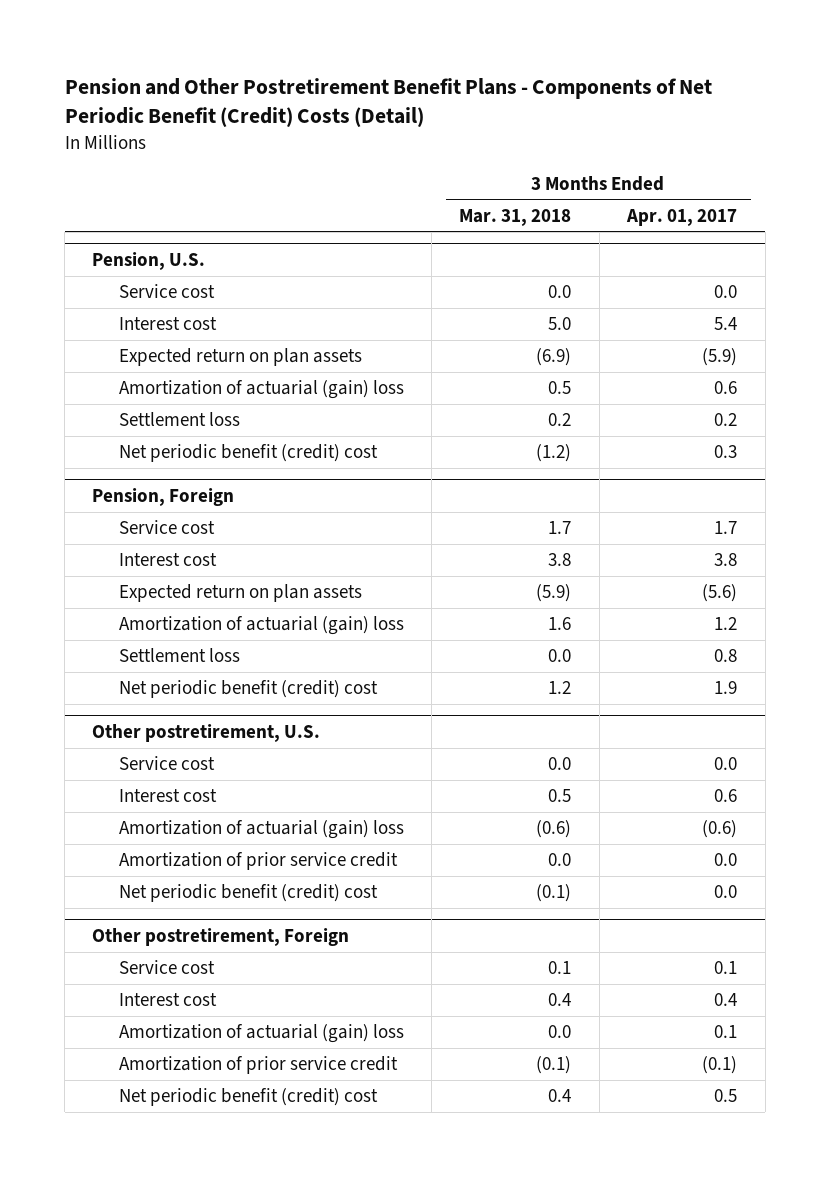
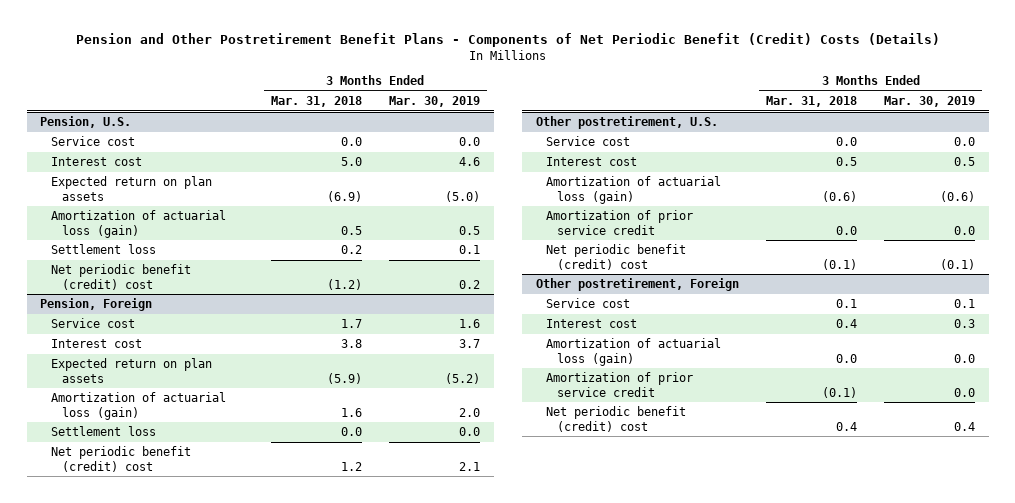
[64,77,712,128] Pension and Other Postretirement Benefit Plans - Components of Net Periodic Benefit (Credit) Costs (Detail) -> [75,33,940,48] Pension and Other Postretirement Benefit Plans - Components of Net Periodic Benefit (Credit) Costs (Details)
[626,208,738,226] Apr. 01, 2017 -> none
none -> [388,95,480,107] Mar. 30, 2019
[118,380,404,400] Amortization of actuarial (gain) loss -> [50,210,226,238] Amortization of actuarial loss (gain)
[118,616,404,636] Amortization of actuarial (gain) loss -> [50,392,226,420] Amortization of actuarial loss (gain)
[118,820,404,840] Amortization of actuarial (gain) loss -> [546,176,722,204] Amortization of actuarial loss (gain)
[118,1024,404,1044] Amortization of actuarial (gain) loss -> [546,338,722,366] Amortization of actuarial loss (gain)

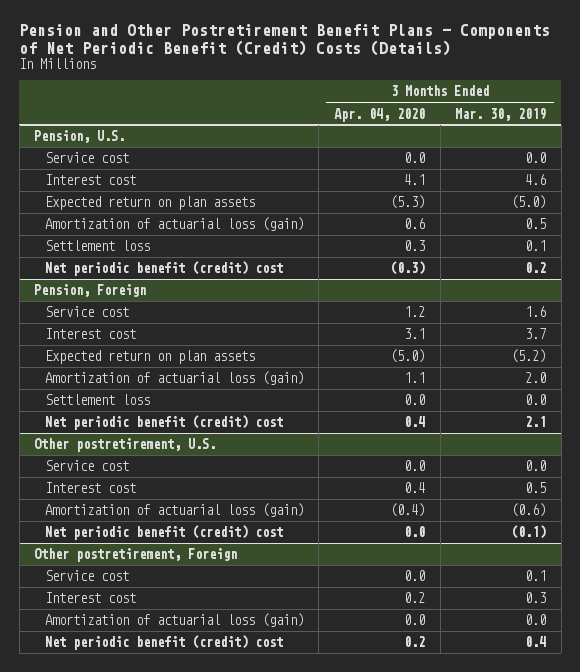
[270,95,362,107] Mar. 31, 2018 -> none
none -> [334,107,426,122] Apr. 04, 2020
[546,210,694,235] Amortization of prior service credit -> none
[546,372,694,397] Amortization of prior service credit -> none

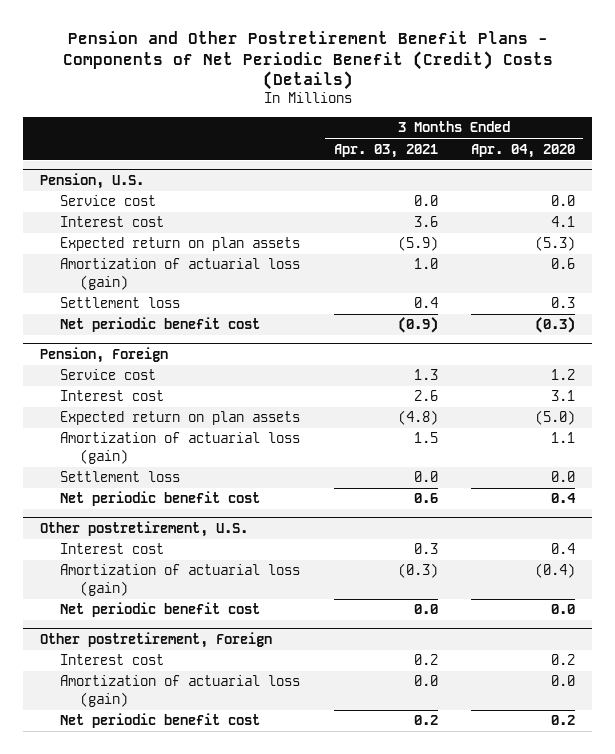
[455,107,547,121] Mar. 30, 2019 -> none
none -> [333,143,438,158] Apr. 03, 2021
[44,261,283,277] Net periodic benefit (credit) cost -> [60,317,261,333] Net periodic benefit cost
[44,415,283,431] Net periodic benefit (credit) cost -> [60,491,261,507] Net periodic benefit cost
[44,460,129,472] Service cost -> none
[44,525,283,541] Net periodic benefit (credit) cost -> [60,602,261,618] Net periodic benefit cost
[44,570,129,582] Service cost -> none
[44,635,283,651] Net periodic benefit (credit) cost -> [60,713,261,729] Net periodic benefit cost

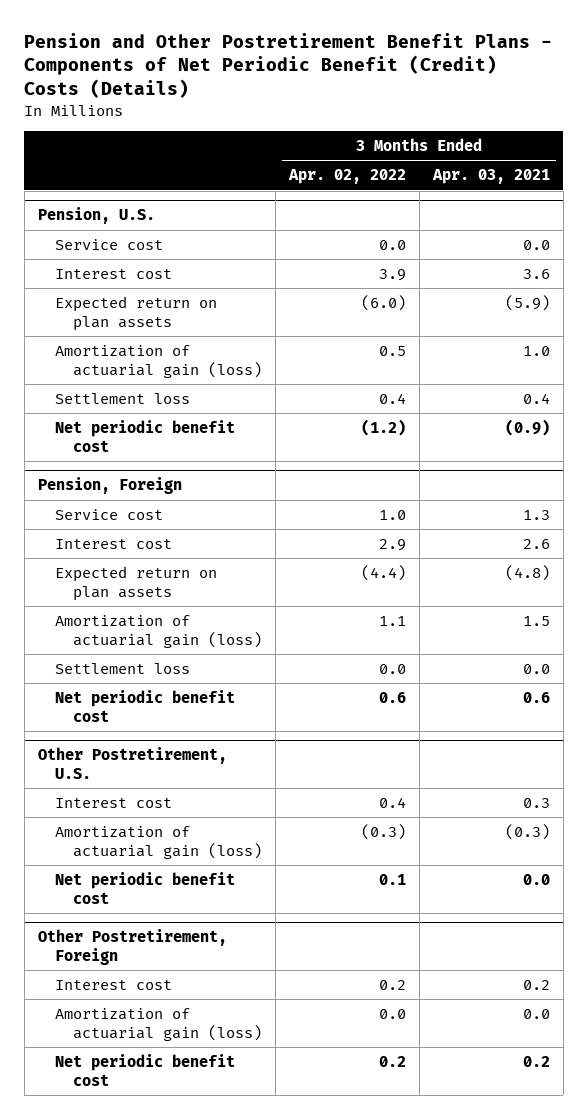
[471,143,576,158] Apr. 04, 2020 -> none
none -> [287,169,406,185] Apr. 02, 2022
[60,258,301,290] Amortization of actuarial loss (gain) -> [55,344,262,378] Amortization of actuarial gain (loss)
[60,432,301,464] Amortization of actuarial loss (gain) -> [55,614,262,648] Amortization of actuarial gain (loss)
[40,520,249,537] Other postretirement, U.S. -> [37,747,227,780] Other Postretirement, U.S.
[60,564,301,596] Amortization of actuarial loss (gain) -> [55,825,262,859] Amortization of actuarial gain (loss)
[40,631,273,648] Other postretirement, Foreign -> [37,929,227,966] Other Postretirement, Foreign
[60,675,301,707] Amortization of actuarial loss (gain) -> [55,1007,262,1041] Amortization of actuarial gain (loss)

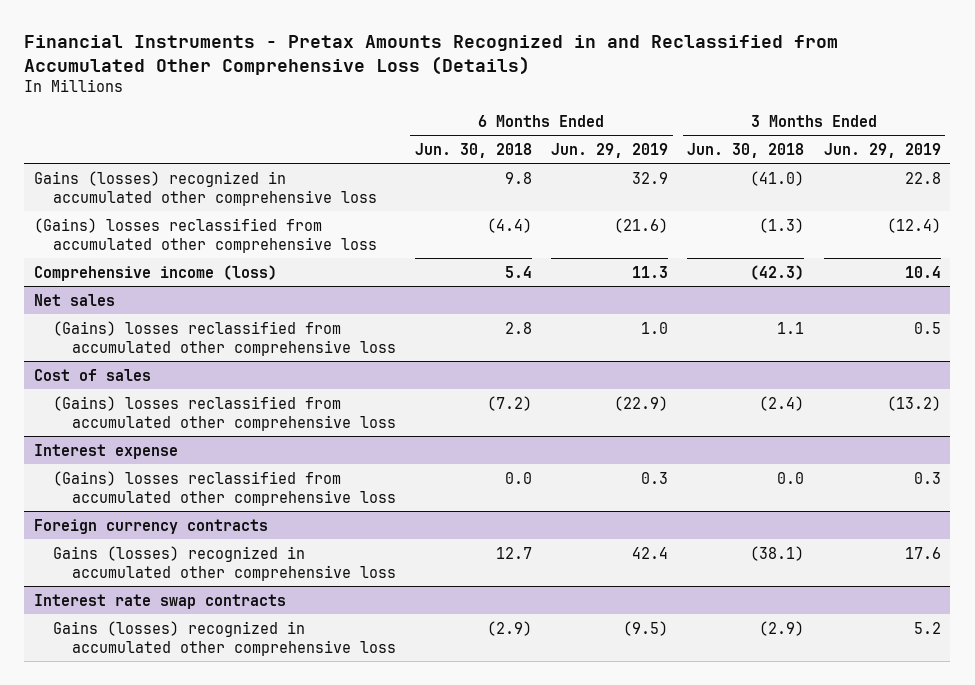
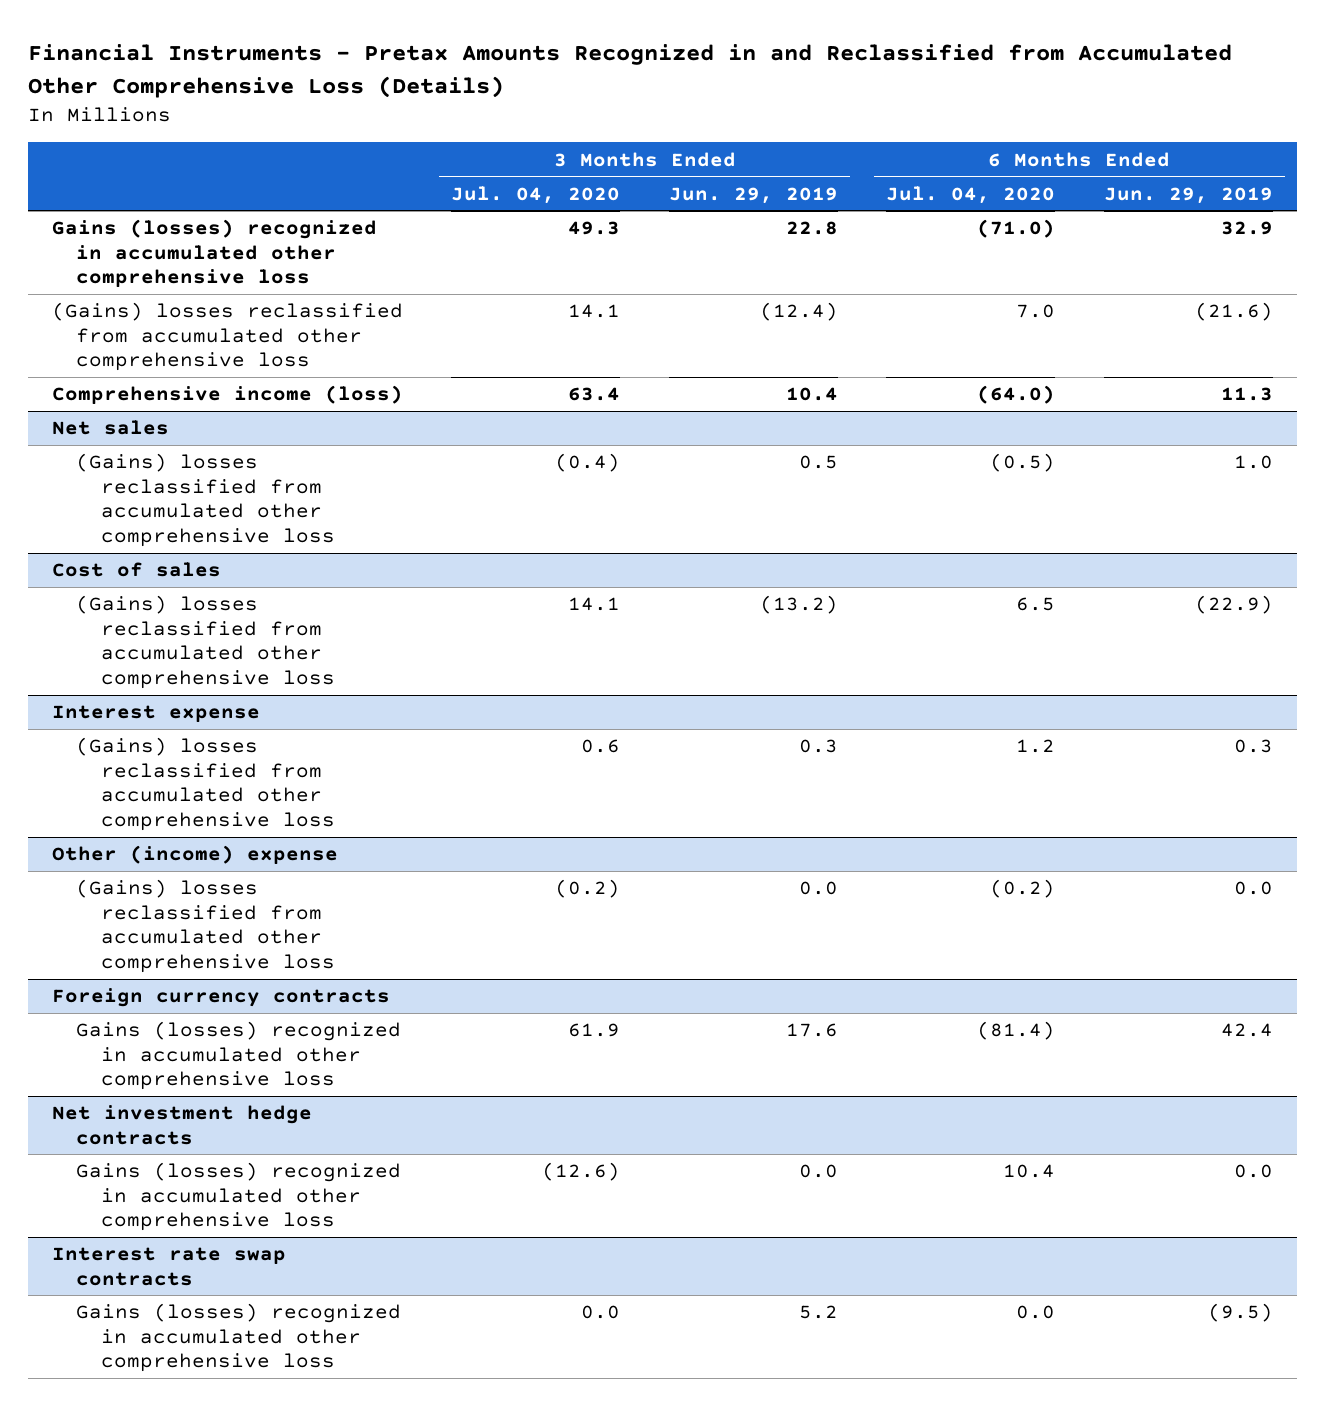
[414,142,532,158] Jun. 30, 2018 -> none
[687,142,805,158] Jun. 30, 2018 -> none
none -> [451,185,621,204] Jul. 04, 2020
none -> [886,185,1056,204] Jul. 04, 2020
none -> [51,845,338,865] Other (income) expense
none -> [76,879,335,973] (Gains) losses reclassified from accumulated other comprehensive loss
none -> [51,1105,312,1145] Net investment hedge contracts
none -> [76,1162,402,1232] Gains (losses) recognized in accumulated other comprehensive loss

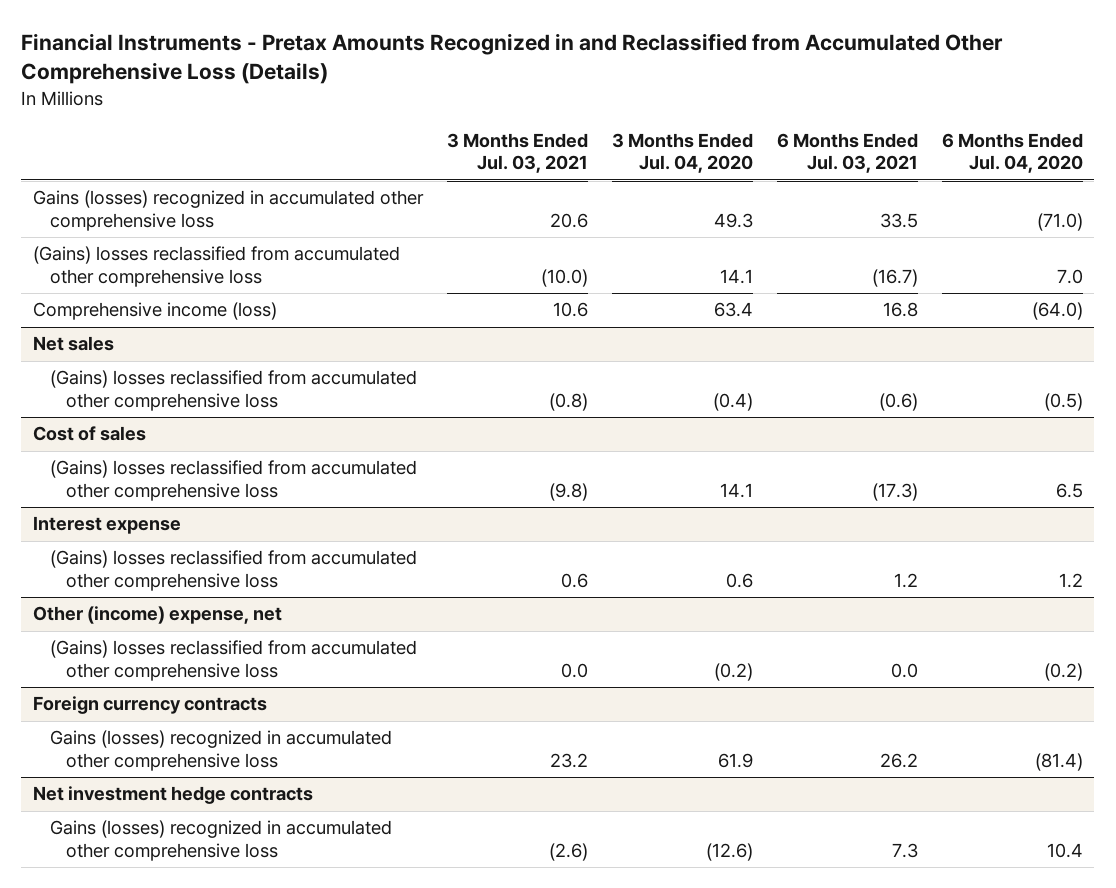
[668,186,838,204] Jun. 29, 2019 -> none
[1103,186,1273,204] Jun. 29, 2019 -> none
none -> [447,132,589,174] 3 Months Ended Jul. 03, 2021
none -> [776,132,918,174] 6 Months Ended Jul. 03, 2021
[51,845,338,865] Other (income) expense -> [33,606,283,625] Other (income) expense, net
[51,1247,286,1286] Interest rate swap contracts -> none
[76,1303,402,1373] Gains (losses) recognized in accumulated other comprehensive loss -> none

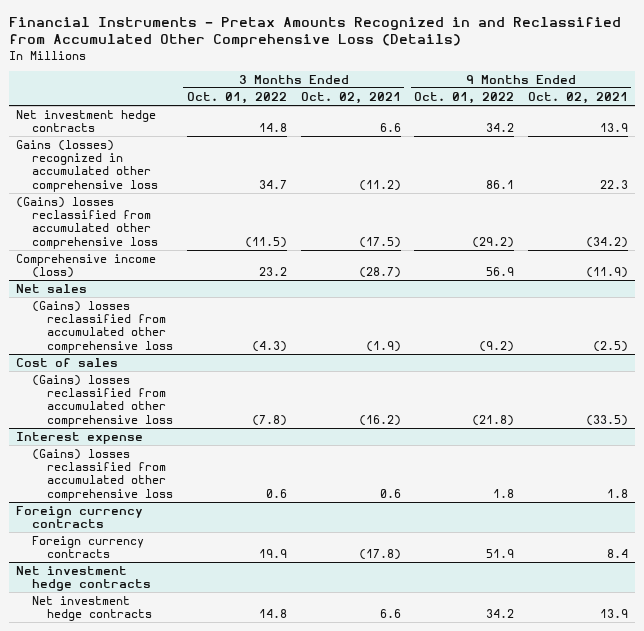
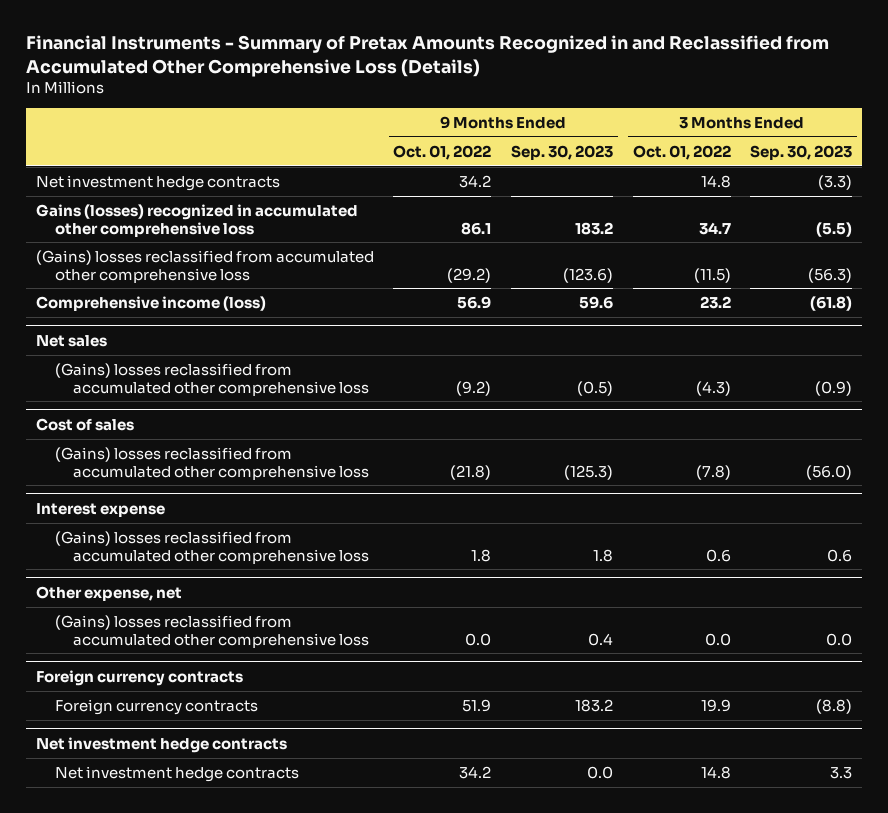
[9,16,622,49] Financial Instruments - Pretax Amounts Recognized in and Reclassified from Accumulated Other Comprehensive Loss (Details) -> [26,35,830,77] Financial Instruments - Summary of Pretax Amounts Recognized in and Reclassified from Accumulated Other Comprehensive Loss (Details)
[300,91,401,104] Oct. 02, 2021 -> none
[527,91,628,104] Oct. 02, 2021 -> none
none -> [511,144,614,160] Sep. 30, 2023
none -> [750,144,853,160] Sep. 30, 2023
none -> [35,585,182,601] Other expense, net
none -> [54,614,370,648] (Gains) losses reclassified from accumulated other comprehensive loss

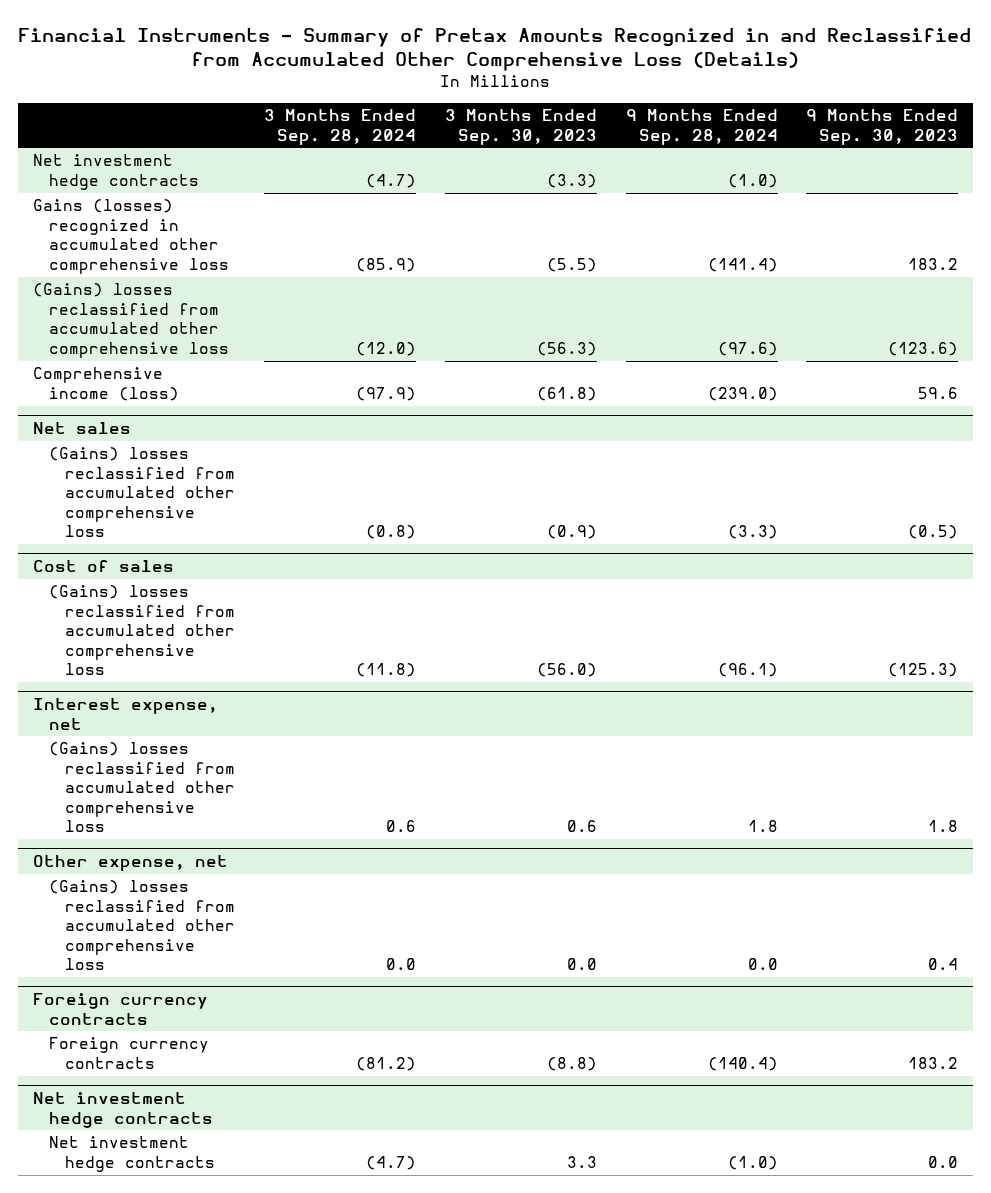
[393,144,492,160] Oct. 01, 2022 -> none
[632,144,731,160] Oct. 01, 2022 -> none
none -> [264,109,417,145] 3 Months Ended Sep. 28, 2024
none -> [625,109,778,145] 9 Months Ended Sep. 28, 2024
[35,502,165,517] Interest expense -> [32,698,218,730] Interest expense, net

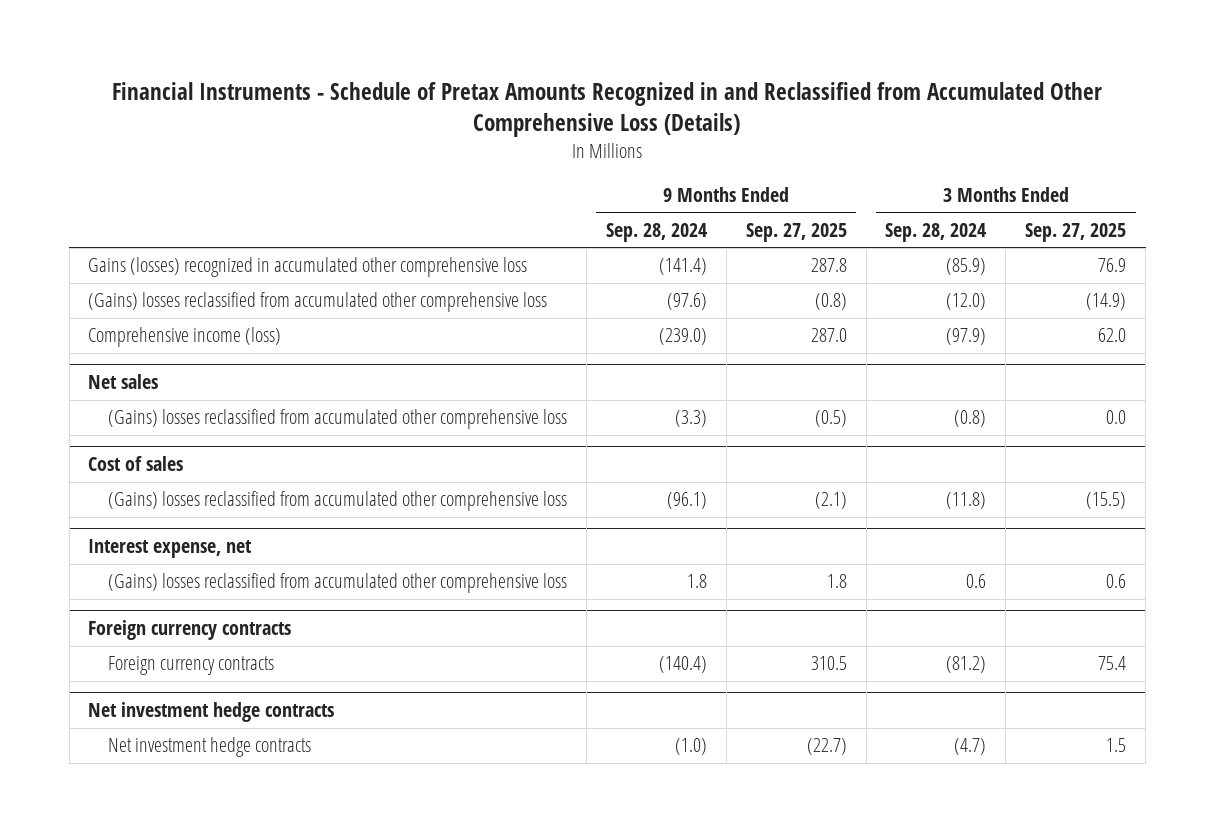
[18,28,972,72] Financial Instruments - Summary of Pretax Amounts Recognized in and Reclassified from Accumulated Other Comprehensive Loss (Details) -> [112,81,1103,137] Financial Instruments - Schedule of Pretax Amounts Recognized in and Reclassified from Accumulated Other Comprehensive Loss (Details)
[444,109,597,145] 3 Months Ended Sep. 30, 2023 -> none
[806,109,959,145] 9 Months Ended Sep. 30, 2023 -> none
none -> [745,223,847,243] Sep. 27, 2025
none -> [1025,223,1127,243] Sep. 27, 2025
[32,154,200,190] Net investment hedge contracts -> none
[32,855,228,872] Other expense, net -> none
[49,880,236,971] (Gains) losses reclassified from accumulated other comprehensive loss -> none

